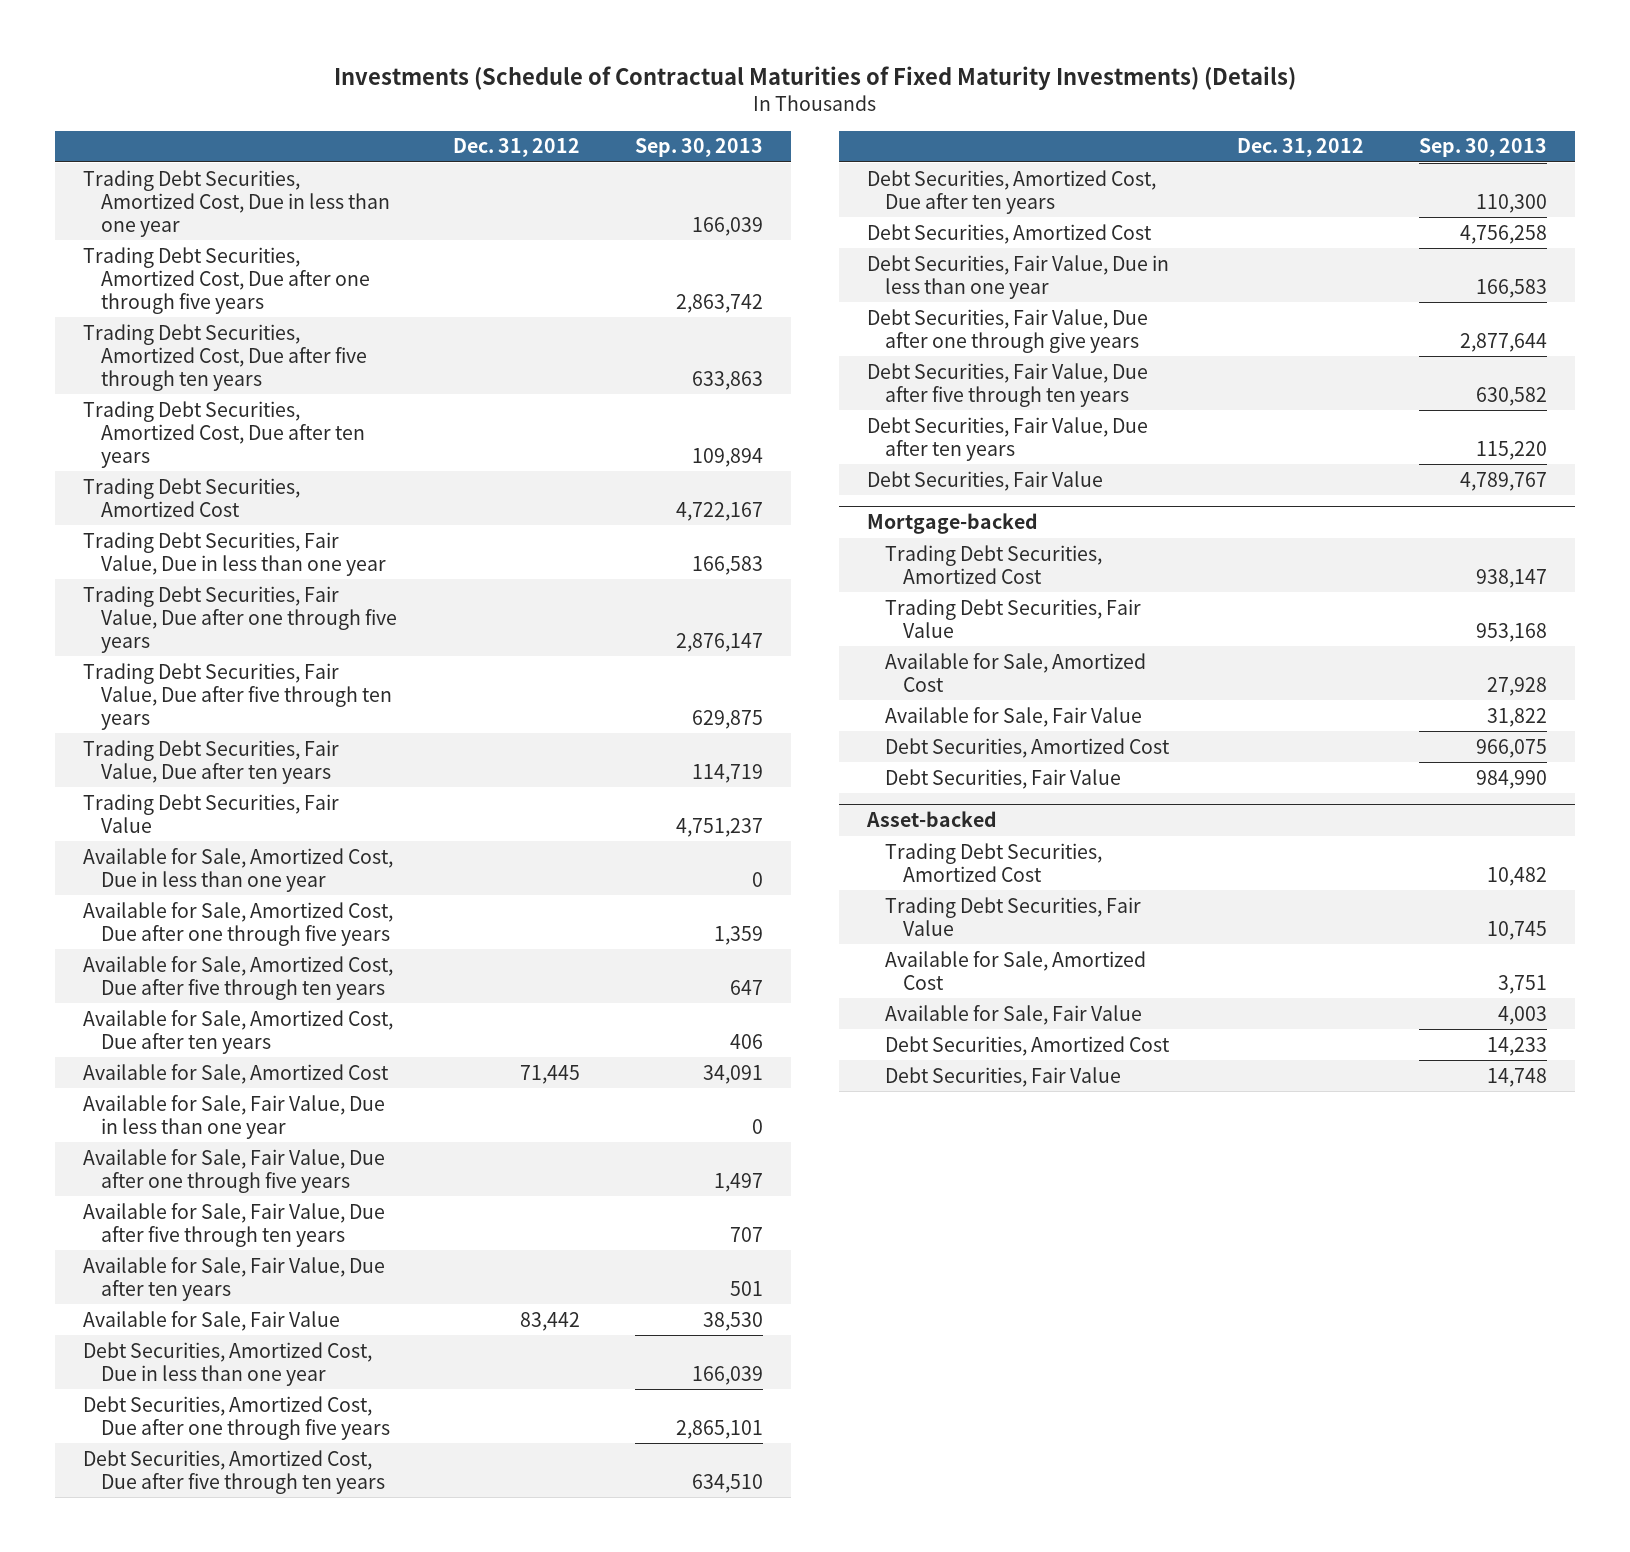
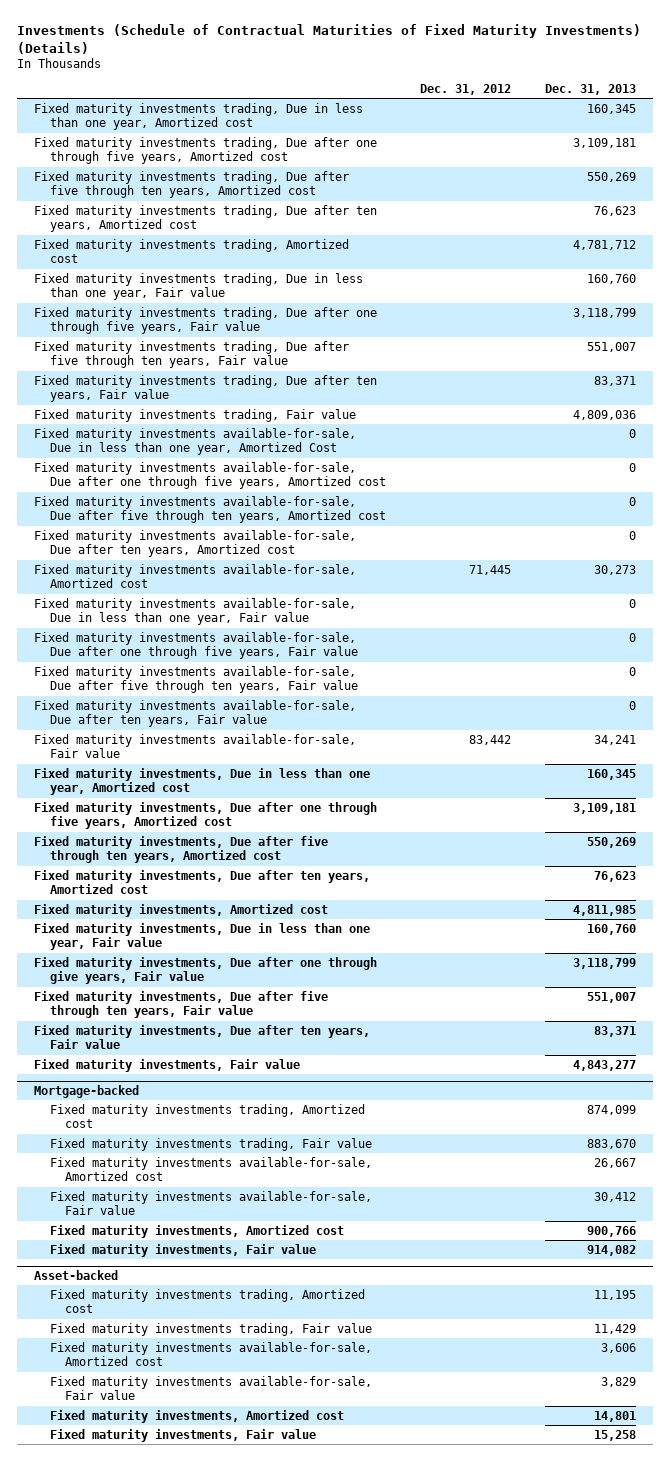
[635,138,764,158] Sep. 30, 2013 -> none
none -> [544,83,636,95] Dec. 31, 2013
[83,169,391,238] Trading Debt Securities, Amortized Cost, Due in less than one year -> [34,102,364,131] Fixed maturity investments trading, Due in less than one year, Amortized cost
[83,246,371,315] Trading Debt Securities, Amortized Cost, Due after one through five years -> [34,136,378,165] Fixed maturity investments trading, Due after one through five years, Amortized cost
[83,323,368,392] Trading Debt Securities, Amortized Cost, Due after five through ten years -> [34,170,350,199] Fixed maturity investments trading, Due after five through ten years, Amortized cost
[83,400,366,469] Trading Debt Securities, Amortized Cost, Due after ten years -> [34,204,378,233] Fixed maturity investments trading, Due after ten years, Amortized cost
[83,477,301,517] Trading Debt Securities, Amortized Cost -> [34,238,350,264] Fixed maturity investments trading, Amortized cost
[83,531,387,576] Trading Debt Securities, Fair Value, Due in less than one year -> [34,272,364,301] Fixed maturity investments trading, Due in less than one year, Fair value
[83,585,398,654] Trading Debt Securities, Fair Value, Due after one through five years -> [34,306,378,335] Fixed maturity investments trading, Due after one through five years, Fair value
[83,662,393,731] Trading Debt Securities, Fair Value, Due after five through ten years -> [34,340,350,369] Fixed maturity investments trading, Due after five through ten years, Fair value
[83,739,340,784] Trading Debt Securities, Fair Value, Due after ten years -> [34,374,378,403] Fixed maturity investments trading, Due after ten years, Fair value
[83,793,340,833] Trading Debt Securities, Fair Value -> [34,408,357,422] Fixed maturity investments trading, Fair value
[83,847,394,892] Available for Sale, Amortized Cost, Due in less than one year -> [34,427,357,456] Fixed maturity investments available-for-sale, Due in less than one year, Amortized Cost
[83,901,394,946] Available for Sale, Amortized Cost, Due after one through five years -> [34,461,386,490] Fixed maturity investments available-for-sale, Due after one through five years, Amortized cost
[83,955,394,1000] Available for Sale, Amortized Cost, Due after five through ten years -> [34,495,386,524] Fixed maturity investments available-for-sale, Due after five through ten years, Amortized cost
[83,1009,394,1054] Available for Sale, Amortized Cost, Due after ten years -> [34,529,357,558] Fixed maturity investments available-for-sale, Due after ten years, Amortized cost
[83,1063,390,1084] Available for Sale, Amortized Cost -> [34,563,357,589] Fixed maturity investments available-for-sale, Amortized cost
[83,1094,386,1139] Available for Sale, Fair Value, Due in less than one year -> [34,597,357,626] Fixed maturity investments available-for-sale, Due in less than one year, Fair value
[83,1148,386,1193] Available for Sale, Fair Value, Due after one through five years -> [34,631,358,660] Fixed maturity investments available-for-sale, Due after one through five years, Fair value
[83,1202,386,1247] Available for Sale, Fair Value, Due after five through ten years -> [34,665,358,694] Fixed maturity investments available-for-sale, Due after five through ten years, Fair value
[83,1256,386,1301] Available for Sale, Fair Value, Due after ten years -> [34,699,357,728] Fixed maturity investments available-for-sale, Due after ten years, Fair value
[83,1310,341,1331] Available for Sale, Fair Value -> [34,733,357,759] Fixed maturity investments available-for-sale, Fair value
[83,1341,373,1386] Debt Securities, Amortized Cost, Due in less than one year -> [34,767,371,796] Fixed maturity investments, Due in less than one year, Amortized cost
[83,1395,391,1440] Debt Securities, Amortized Cost, Due after one through five years -> [34,801,378,830] Fixed maturity investments, Due after one through five years, Amortized cost
[83,1449,386,1494] Debt Securities, Amortized Cost, Due after five through ten years -> [34,835,329,864] Fixed maturity investments, Due after five through ten years, Amortized cost
[866,169,1156,214] Debt Securities, Amortized Cost, Due after ten years -> [34,869,371,895] Fixed maturity investments, Due after ten years, Amortized cost
[866,223,1152,244] Debt Securities, Amortized Cost -> [34,903,329,917] Fixed maturity investments, Amortized cost
[866,254,1169,299] Debt Securities, Fair Value, Due in less than one year -> [34,922,371,951] Fixed maturity investments, Due in less than one year, Fair value
[866,308,1148,353] Debt Securities, Fair Value, Due after one through give years -> [34,956,378,985] Fixed maturity investments, Due after one through give years, Fair value
[866,362,1148,407] Debt Securities, Fair Value, Due after five through ten years -> [34,990,329,1019] Fixed maturity investments, Due after five through ten years, Fair value
[866,416,1148,461] Debt Securities, Fair Value, Due after ten years -> [34,1024,371,1050] Fixed maturity investments, Due after ten years, Fair value
[866,470,1103,491] Debt Securities, Fair Value -> [34,1058,301,1072] Fixed maturity investments, Fair value
[885,544,1103,584] Trading Debt Securities, Amortized Cost -> [49,1103,365,1129] Fixed maturity investments trading, Amortized cost
[885,598,1142,638] Trading Debt Securities, Fair Value -> [49,1137,372,1151] Fixed maturity investments trading, Fair value
[885,652,1147,692] Available for Sale, Amortized Cost -> [49,1156,372,1182] Fixed maturity investments available-for-sale, Amortized cost
[885,706,1143,727] Available for Sale, Fair Value -> [49,1190,372,1216] Fixed maturity investments available-for-sale, Fair value
[885,737,1171,758] Debt Securities, Amortized Cost -> [49,1224,344,1238] Fixed maturity investments, Amortized cost
[885,768,1122,789] Debt Securities, Fair Value -> [49,1243,316,1257] Fixed maturity investments, Fair value
[885,842,1103,882] Trading Debt Securities, Amortized Cost -> [49,1288,365,1314] Fixed maturity investments trading, Amortized cost
[885,896,1142,936] Trading Debt Securities, Fair Value -> [49,1322,372,1336] Fixed maturity investments trading, Fair value
[885,950,1147,990] Available for Sale, Amortized Cost -> [49,1341,372,1367] Fixed maturity investments available-for-sale, Amortized cost
[885,1004,1143,1025] Available for Sale, Fair Value -> [49,1375,372,1401] Fixed maturity investments available-for-sale, Fair value
[885,1035,1171,1056] Debt Securities, Amortized Cost -> [49,1409,344,1423] Fixed maturity investments, Amortized cost
[885,1066,1122,1087] Debt Securities, Fair Value -> [49,1428,316,1442] Fixed maturity investments, Fair value

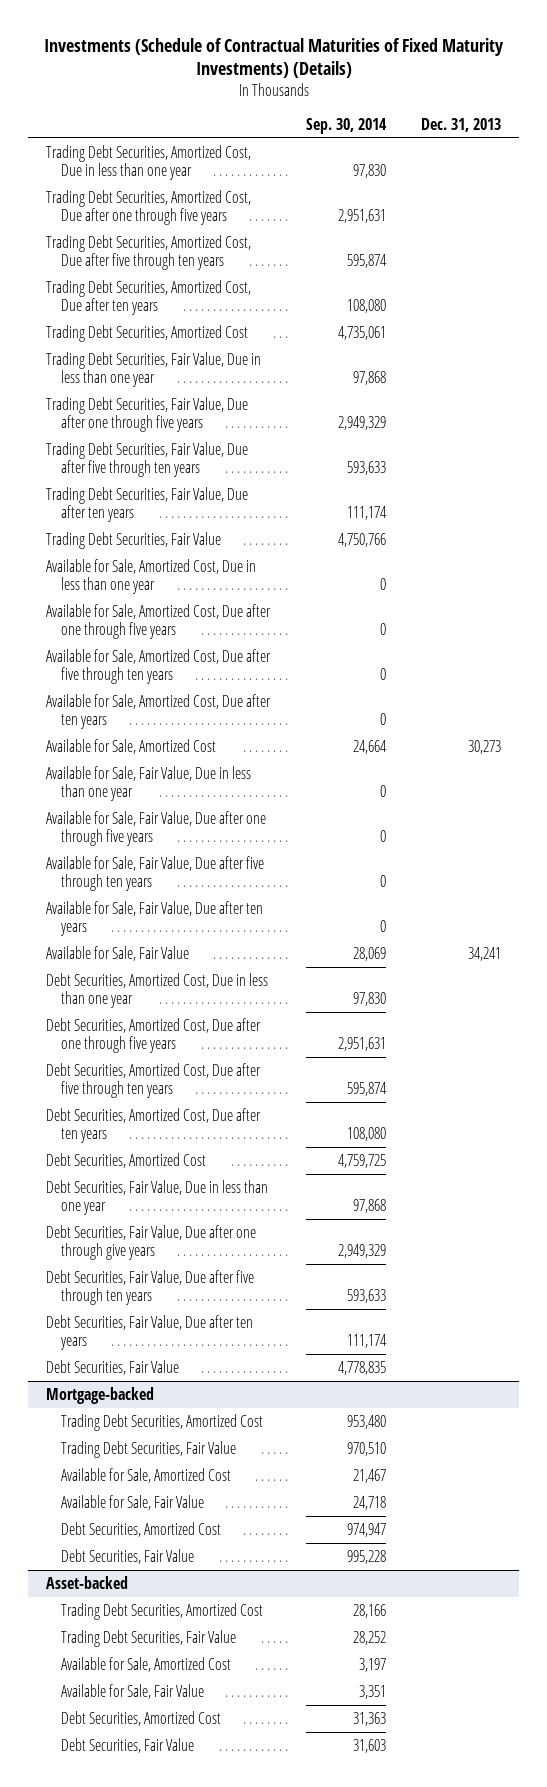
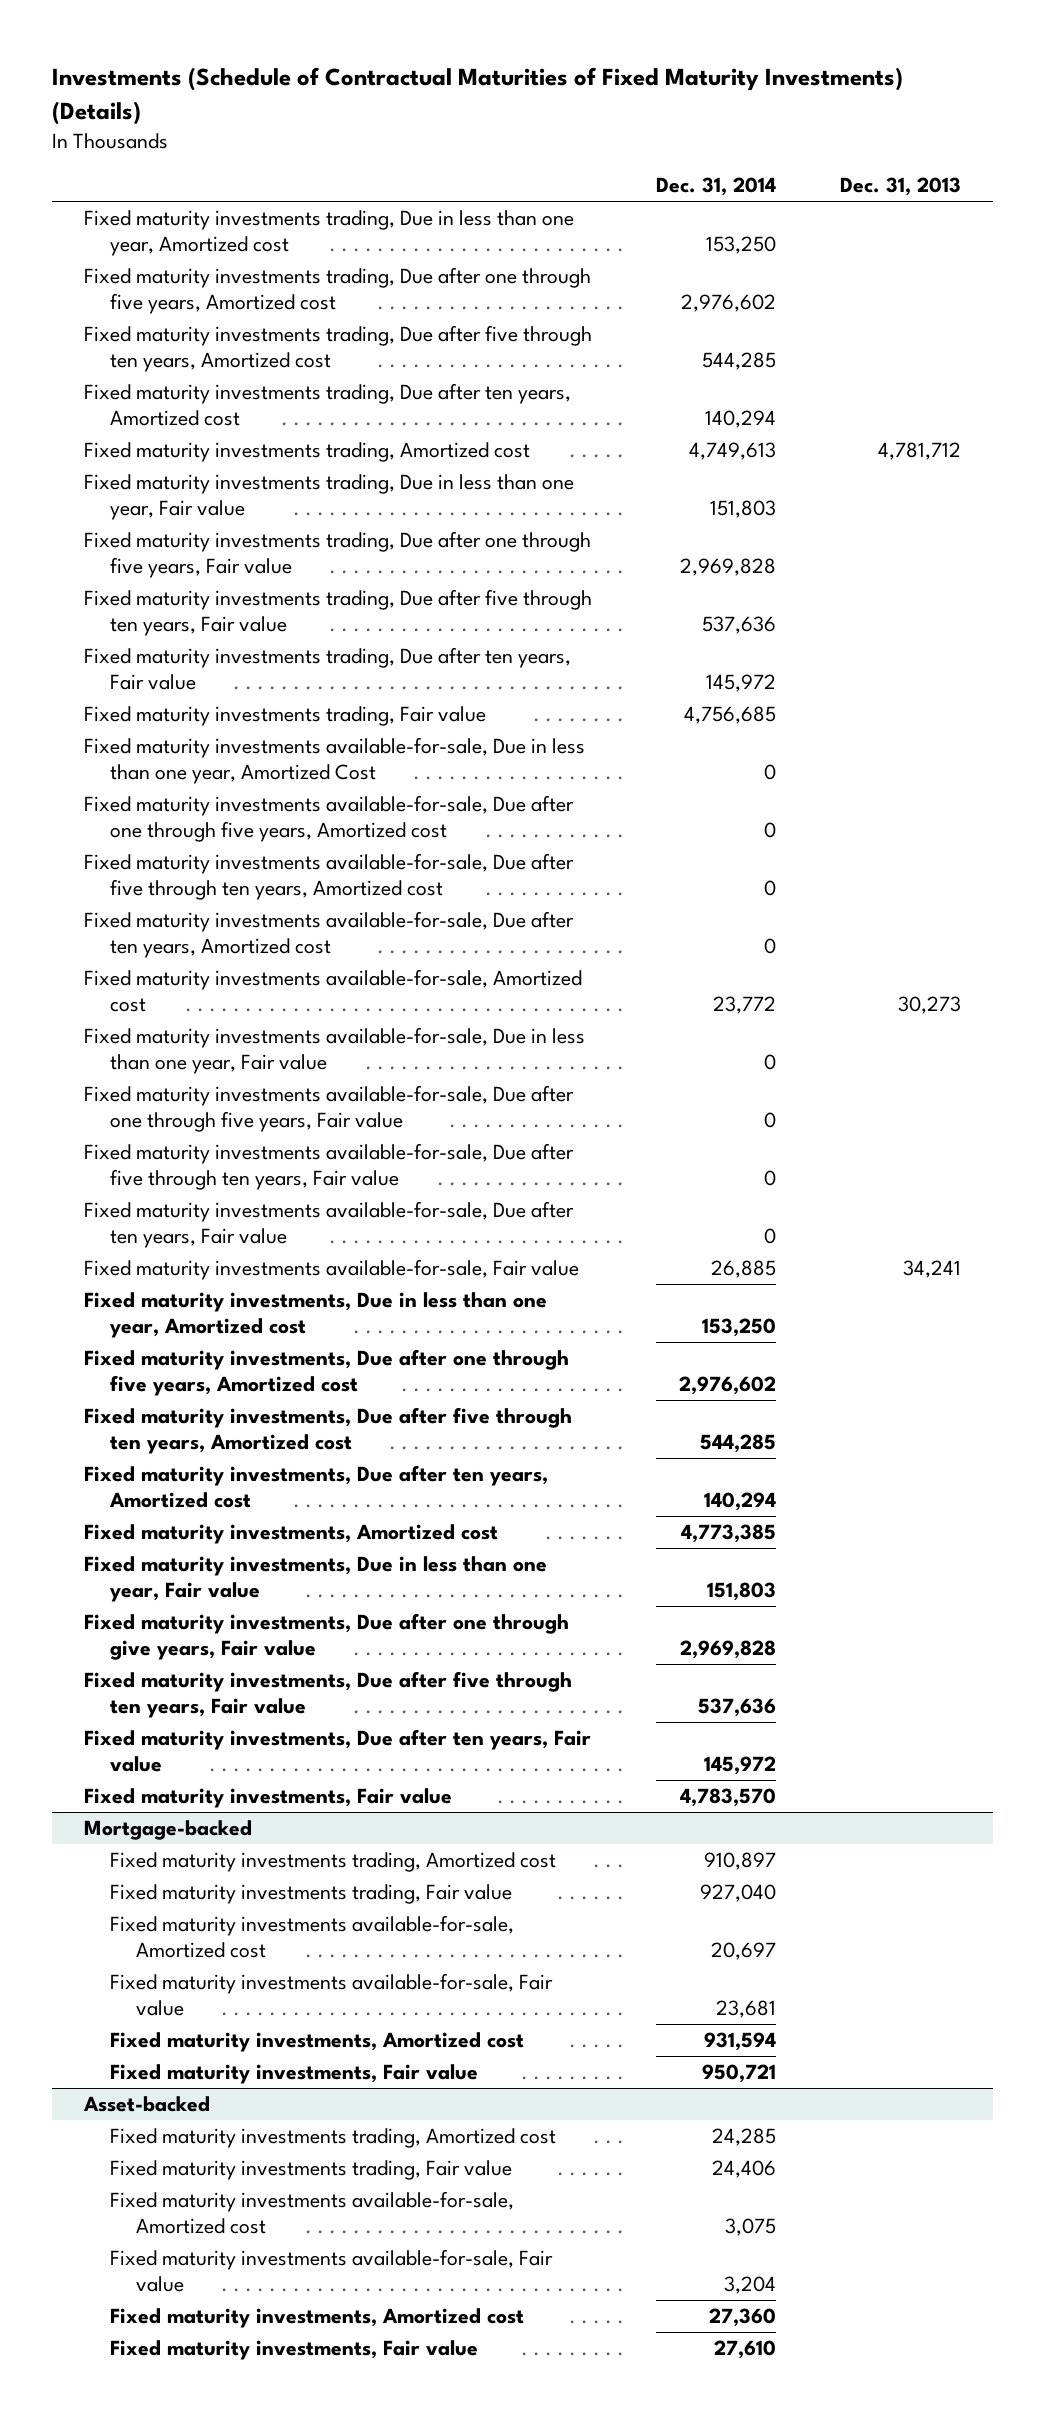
[305,117,387,134] Sep. 30, 2014 -> none
none -> [655,177,776,197] Dec. 31, 2014
[45,324,248,342] Trading Debt Securities, Amortized Cost -> none
[45,144,251,181] Trading Debt Securities, Amortized Cost, Due in less than one year -> [84,210,575,257] Fixed maturity investments trading, Due in less than one year, Amortized cost
[45,189,251,226] Trading Debt Securities, Amortized Cost, Due after one through five years -> [84,267,592,315] Fixed maturity investments trading, Due after one through five years, Amortized cost
[45,234,251,271] Trading Debt Securities, Amortized Cost, Due after five through ten years -> [84,325,593,373] Fixed maturity investments trading, Due after five through ten years, Amortized cost
[45,279,251,316] Trading Debt Securities, Amortized Cost, Due after ten years -> [84,383,572,427] Fixed maturity investments trading, Due after ten years, Amortized cost
none -> [84,442,531,463] Fixed maturity investments trading, Amortized cost
[45,351,261,388] Trading Debt Securities, Fair Value, Due in less than one year -> [84,474,575,521] Fixed maturity investments trading, Due in less than one year, Fair value
[45,396,248,433] Trading Debt Securities, Fair Value, Due after one through five years -> [84,531,592,579] Fixed maturity investments trading, Due after one through five years, Fair value
[45,441,248,478] Trading Debt Securities, Fair Value, Due after five through ten years -> [84,589,593,637] Fixed maturity investments trading, Due after five through ten years, Fair value
[45,486,248,523] Trading Debt Securities, Fair Value, Due after ten years -> [84,647,572,691] Fixed maturity investments trading, Due after ten years, Fair value
[45,531,221,549] Trading Debt Securities, Fair Value -> [84,706,487,727] Fixed maturity investments trading, Fair value
[45,558,256,595] Available for Sale, Amortized Cost, Due in less than one year -> [84,737,586,785] Fixed maturity investments available-for-sale, Due in less than one year, Amortized Cost
[45,603,271,640] Available for Sale, Amortized Cost, Due after one through five years -> [84,795,575,843] Fixed maturity investments available-for-sale, Due after one through five years, Amortized cost
[45,648,271,685] Available for Sale, Amortized Cost, Due after five through ten years -> [84,853,575,901] Fixed maturity investments available-for-sale, Due after five through ten years, Amortized cost
[45,693,271,730] Available for Sale, Amortized Cost, Due after ten years -> [84,911,575,959] Fixed maturity investments available-for-sale, Due after ten years, Amortized cost
[45,738,216,754] Available for Sale, Amortized Cost -> [84,969,583,1013] Fixed maturity investments available-for-sale, Amortized cost
[45,765,251,802] Available for Sale, Fair Value, Due in less than one year -> [84,1027,586,1075] Fixed maturity investments available-for-sale, Due in less than one year, Fair value
[45,810,266,847] Available for Sale, Fair Value, Due after one through five years -> [84,1085,575,1133] Fixed maturity investments available-for-sale, Due after one through five years, Fair value
[45,855,264,892] Available for Sale, Fair Value, Due after five through ten years -> [84,1143,575,1191] Fixed maturity investments available-for-sale, Due after five through ten years, Fair value
[45,900,263,937] Available for Sale, Fair Value, Due after ten years -> [84,1201,575,1249] Fixed maturity investments available-for-sale, Due after ten years, Fair value
[45,945,189,961] Available for Sale, Fair Value -> [84,1259,580,1281] Fixed maturity investments available-for-sale, Fair value
[45,972,268,1009] Debt Securities, Amortized Cost, Due in less than one year -> [84,1292,548,1339] Fixed maturity investments, Due in less than one year, Amortized cost
[45,1017,261,1054] Debt Securities, Amortized Cost, Due after one through five years -> [84,1349,570,1397] Fixed maturity investments, Due after one through five years, Amortized cost
[45,1062,261,1099] Debt Securities, Amortized Cost, Due after five through ten years -> [84,1407,573,1455] Fixed maturity investments, Due after five through ten years, Amortized cost
[45,1107,261,1144] Debt Securities, Amortized Cost, Due after ten years -> [84,1465,549,1509] Fixed maturity investments, Due after ten years, Amortized cost
[45,1152,206,1168] Debt Securities, Amortized Cost -> [84,1524,499,1545] Fixed maturity investments, Amortized cost
[45,1179,268,1216] Debt Securities, Fair Value, Due in less than one year -> [84,1556,548,1603] Fixed maturity investments, Due in less than one year, Fair value
[45,1224,256,1261] Debt Securities, Fair Value, Due after one through give years -> [84,1613,570,1661] Fixed maturity investments, Due after one through give years, Fair value
[45,1269,254,1306] Debt Securities, Fair Value, Due after five through ten years -> [84,1671,573,1719] Fixed maturity investments, Due after five through ten years, Fair value
[45,1314,253,1351] Debt Securities, Fair Value, Due after ten years -> [84,1729,592,1773] Fixed maturity investments, Due after ten years, Fair value
[45,1359,179,1375] Debt Securities, Fair Value -> [84,1788,453,1809] Fixed maturity investments, Fair value
[60,1413,263,1431] Trading Debt Securities, Amortized Cost -> none
none -> [110,1852,557,1873] Fixed maturity investments trading, Amortized cost
[60,1440,236,1458] Trading Debt Securities, Fair Value -> [110,1884,513,1905] Fixed maturity investments trading, Fair value
[60,1467,231,1483] Available for Sale, Amortized Cost -> [110,1915,515,1959] Fixed maturity investments available-for-sale, Amortized cost
[60,1494,204,1510] Available for Sale, Fair Value -> [110,1973,554,2017] Fixed maturity investments available-for-sale, Fair value
[60,1521,221,1537] Debt Securities, Amortized Cost -> [110,2032,525,2053] Fixed maturity investments, Amortized cost
[60,1548,194,1564] Debt Securities, Fair Value -> [110,2064,479,2085] Fixed maturity investments, Fair value
[60,1602,263,1620] Trading Debt Securities, Amortized Cost -> none
none -> [110,2128,557,2149] Fixed maturity investments trading, Amortized cost
[60,1629,236,1647] Trading Debt Securities, Fair Value -> [110,2160,513,2181] Fixed maturity investments trading, Fair value
[60,1656,231,1672] Available for Sale, Amortized Cost -> [110,2191,515,2235] Fixed maturity investments available-for-sale, Amortized cost
[60,1683,204,1699] Available for Sale, Fair Value -> [110,2249,554,2293] Fixed maturity investments available-for-sale, Fair value
[60,1710,221,1726] Debt Securities, Amortized Cost -> [110,2308,525,2329] Fixed maturity investments, Amortized cost
[60,1737,194,1753] Debt Securities, Fair Value -> [110,2340,479,2361] Fixed maturity investments, Fair value

